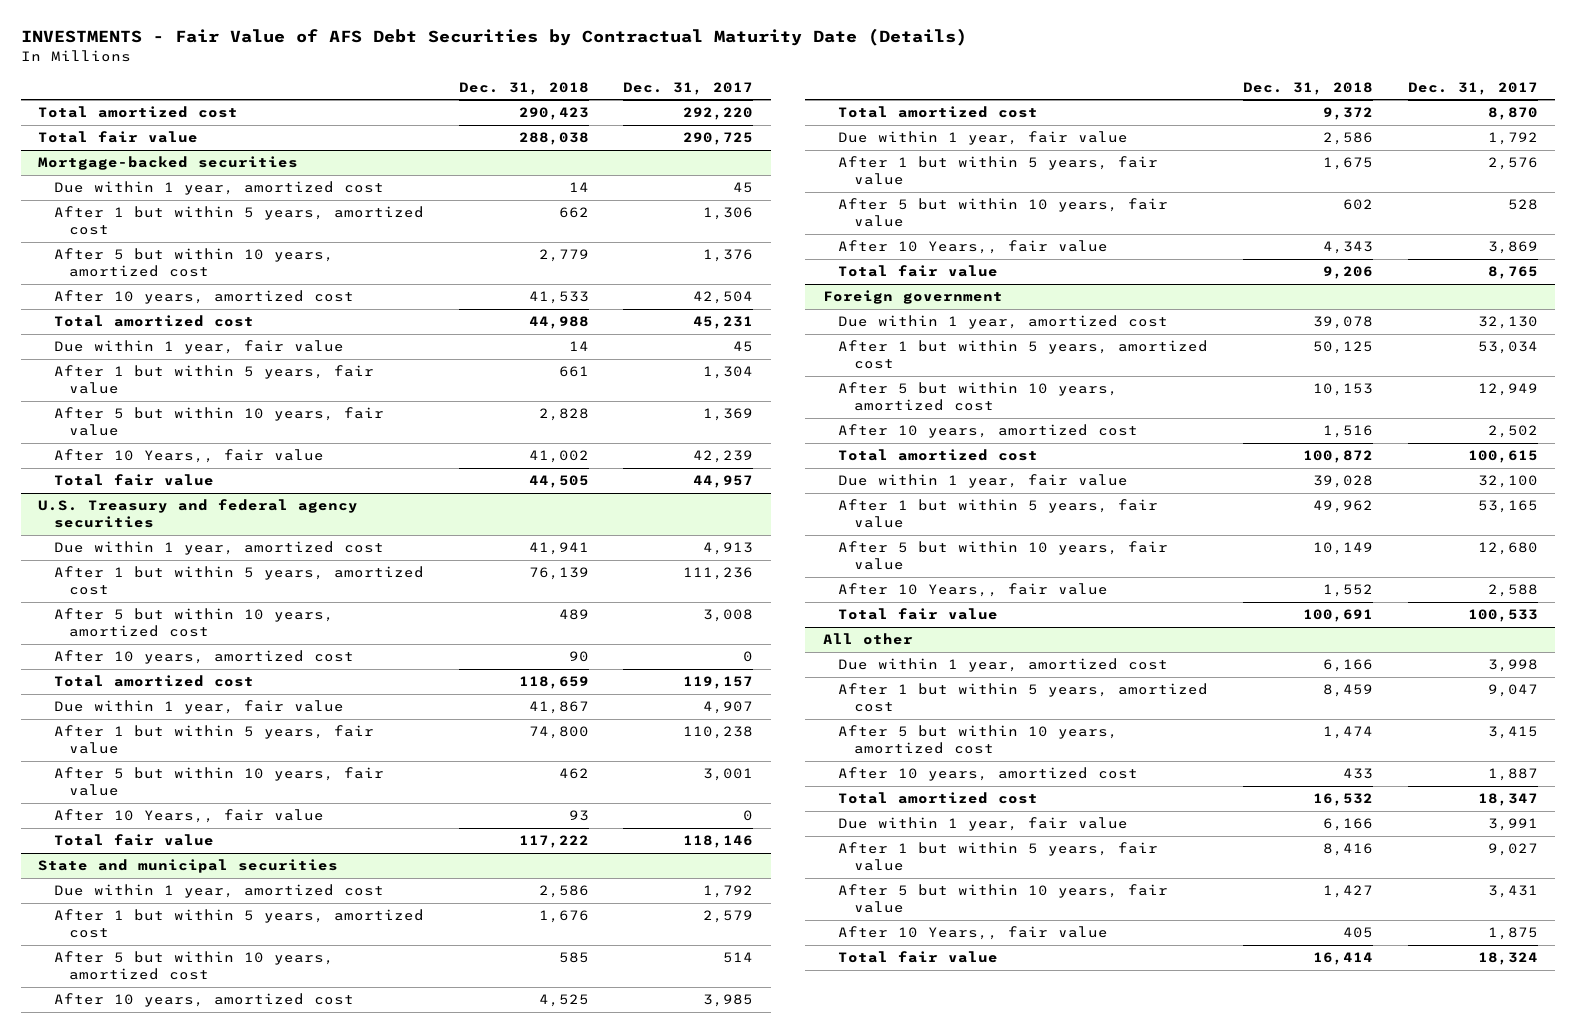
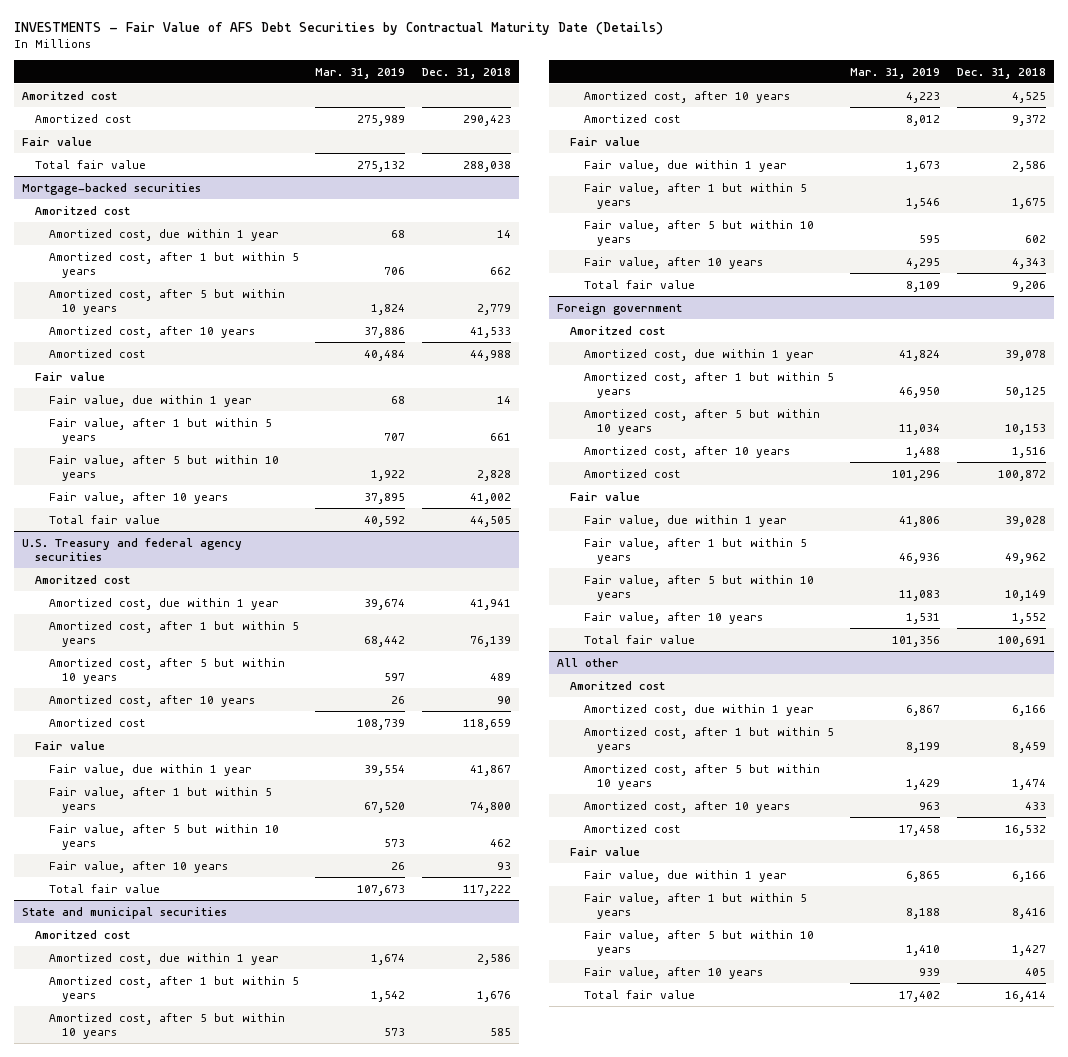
[623,81,754,95] Dec. 31, 2017 -> none
none -> [315,67,406,79] Mar. 31, 2019
none -> [21,90,117,100] Amoritzed cost
[38,106,239,119] Total amortized cost -> [35,113,133,123] Amortized cost
none -> [21,136,92,146] Fair value
none -> [35,205,131,215] Amoritzed cost
[53,181,384,196] Due within 1 year, amortized cost -> [48,228,279,241] Amortized cost, due within 1 year
[53,206,424,236] After 1 but within 5 years, amortized cost -> [48,251,299,278] Amortized cost, after 1 but within 5 years
[53,248,334,278] After 5 but within 10 years, amortized cost -> [48,288,285,315] Amortized cost, after 5 but within 10 years
[53,290,354,305] After 10 years, amortized cost -> [48,325,255,338] Amortized cost, after 10 years
[53,315,254,328] Total amortized cost -> [48,348,146,358] Amortized cost
none -> [35,371,106,381] Fair value
[53,340,344,355] Due within 1 year, fair value -> [48,394,252,407] Fair value, due within 1 year
[53,365,374,395] After 1 but within 5 years, fair value -> [48,417,272,444] Fair value, after 1 but within 5 years
[53,407,384,437] After 5 but within 10 years, fair value -> [48,454,279,481] Fair value, after 5 but within 10 years
[53,449,324,464] After 10 Years,, fair value -> [48,491,228,504] Fair value, after 10 years
none -> [35,574,131,584] Amoritzed cost
[53,541,384,556] Due within 1 year, amortized cost -> [48,597,279,610] Amortized cost, due within 1 year
[53,566,424,596] After 1 but within 5 years, amortized cost -> [48,620,299,647] Amortized cost, after 1 but within 5 years
[53,608,334,638] After 5 but within 10 years, amortized cost -> [48,657,285,684] Amortized cost, after 5 but within 10 years
[53,650,354,665] After 10 years, amortized cost -> [48,694,255,707] Amortized cost, after 10 years
[53,675,254,688] Total amortized cost -> [48,717,146,727] Amortized cost
none -> [35,740,106,750] Fair value
[53,700,344,715] Due within 1 year, fair value -> [48,763,252,776] Fair value, due within 1 year
[53,725,374,755] After 1 but within 5 years, fair value -> [48,786,272,813] Fair value, after 1 but within 5 years
[53,767,384,797] After 5 but within 10 years, fair value -> [48,823,279,850] Fair value, after 5 but within 10 years
[53,809,324,824] After 10 Years,, fair value -> [48,860,228,873] Fair value, after 10 years
none -> [35,929,131,939] Amoritzed cost
[53,884,384,899] Due within 1 year, amortized cost -> [48,952,279,965] Amortized cost, due within 1 year
[53,909,424,939] After 1 but within 5 years, amortized cost -> [48,975,299,1002] Amortized cost, after 1 but within 5 years
[53,951,334,981] After 5 but within 10 years, amortized cost -> [48,1012,285,1039] Amortized cost, after 5 but within 10 years
[53,993,354,1008] After 10 years, amortized cost -> [583,90,790,103] Amortized cost, after 10 years
[838,106,1039,119] Total amortized cost -> [583,113,681,123] Amortized cost
none -> [570,136,641,146] Fair value
[838,131,1129,146] Due within 1 year, fair value -> [583,159,787,172] Fair value, due within 1 year
[838,156,1159,186] After 1 but within 5 years, fair value -> [583,182,807,209] Fair value, after 1 but within 5 years
[838,198,1169,228] After 5 but within 10 years, fair value -> [583,219,814,246] Fair value, after 5 but within 10 years
[838,240,1109,255] After 10 Years,, fair value -> [583,256,763,269] Fair value, after 10 years
none -> [570,325,666,335] Amoritzed cost
[838,315,1169,330] Due within 1 year, amortized cost -> [583,348,814,361] Amortized cost, due within 1 year
[838,340,1209,370] After 1 but within 5 years, amortized cost -> [583,371,834,398] Amortized cost, after 1 but within 5 years
[838,382,1119,412] After 5 but within 10 years, amortized cost -> [583,408,820,435] Amortized cost, after 5 but within 10 years
[838,424,1139,439] After 10 years, amortized cost -> [583,445,790,458] Amortized cost, after 10 years
[838,449,1039,462] Total amortized cost -> [583,468,681,478] Amortized cost
none -> [570,491,641,501] Fair value
[838,474,1129,489] Due within 1 year, fair value -> [583,514,787,527] Fair value, due within 1 year
[838,499,1159,529] After 1 but within 5 years, fair value -> [583,537,807,564] Fair value, after 1 but within 5 years
[838,541,1169,571] After 5 but within 10 years, fair value -> [583,574,814,601] Fair value, after 5 but within 10 years
[838,583,1109,598] After 10 Years,, fair value -> [583,611,763,624] Fair value, after 10 years
none -> [570,680,666,690] Amoritzed cost
[838,658,1169,673] Due within 1 year, amortized cost -> [583,703,814,716] Amortized cost, due within 1 year
[838,683,1209,713] After 1 but within 5 years, amortized cost -> [583,726,834,753] Amortized cost, after 1 but within 5 years
[838,725,1119,755] After 5 but within 10 years, amortized cost -> [583,763,820,790] Amortized cost, after 5 but within 10 years
[838,767,1139,782] After 10 years, amortized cost -> [583,800,790,813] Amortized cost, after 10 years
[838,792,1039,805] Total amortized cost -> [583,823,681,833] Amortized cost
none -> [570,846,641,856] Fair value
[838,817,1129,832] Due within 1 year, fair value -> [583,869,787,882] Fair value, due within 1 year
[838,842,1159,872] After 1 but within 5 years, fair value -> [583,892,807,919] Fair value, after 1 but within 5 years
[838,884,1169,914] After 5 but within 10 years, fair value -> [583,929,814,956] Fair value, after 5 but within 10 years
[838,926,1109,941] After 10 Years,, fair value -> [583,966,763,979] Fair value, after 10 years

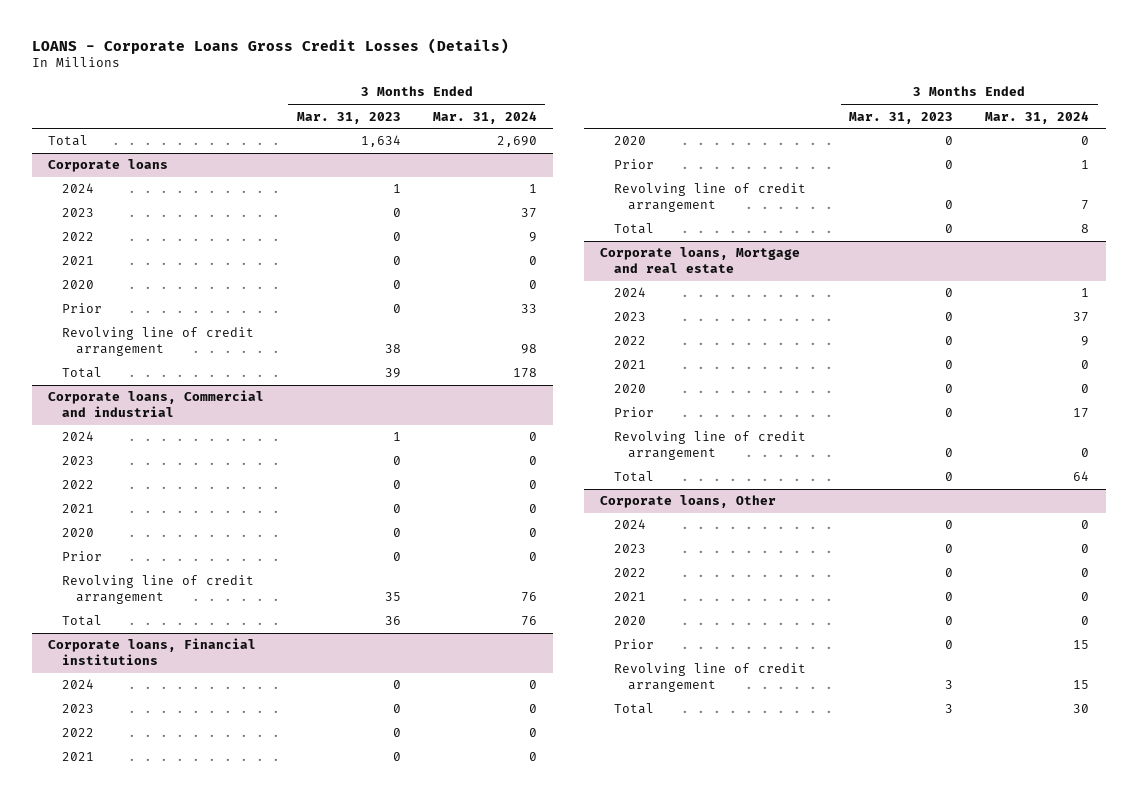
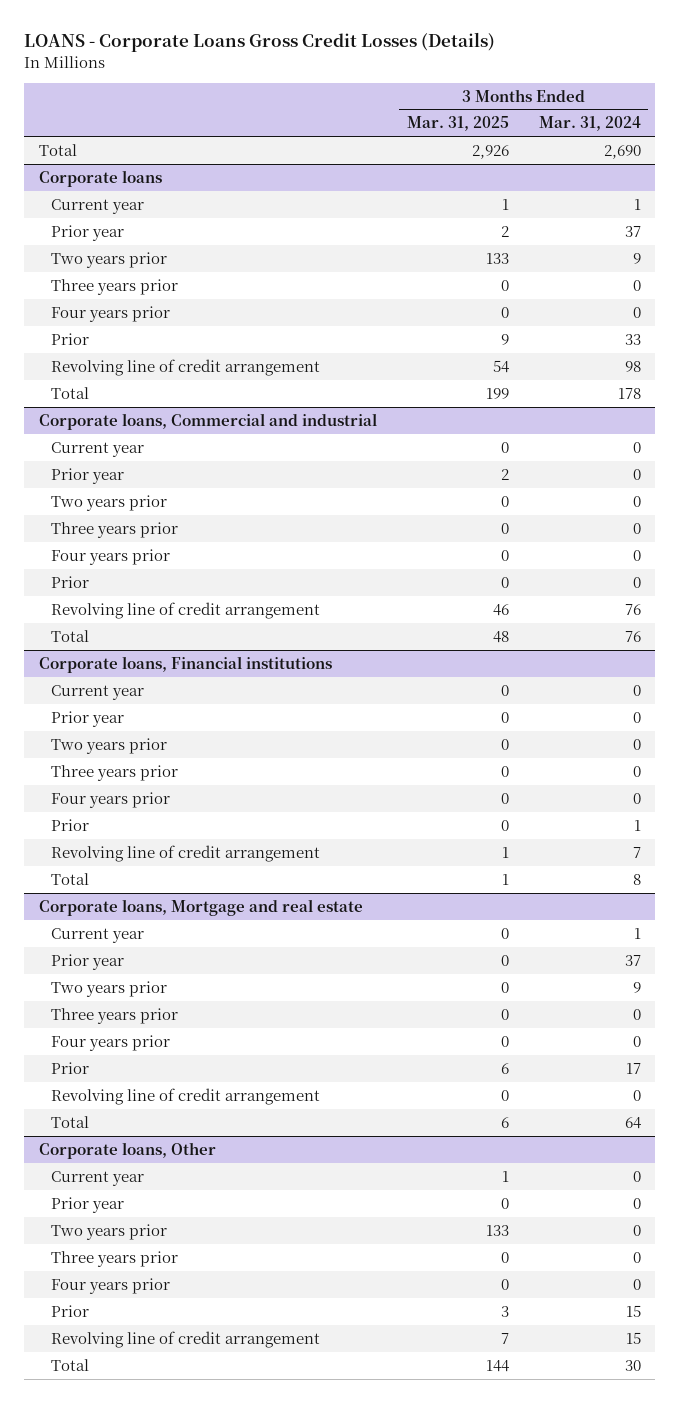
[296,111,401,124] Mar. 31, 2023 -> none
none -> [406,116,509,132] Mar. 31, 2025
[61,183,94,194] 2024 -> [50,198,144,214] Current year
[61,208,94,218] 2023 -> [50,224,124,241] Prior year
[61,232,94,242] 2022 -> [50,251,167,268] Two years prior
[61,256,94,266] 2021 -> [50,278,178,295] Three years prior
[61,280,94,290] 2020 -> [50,305,170,322] Four years prior
[61,431,94,442] 2024 -> [50,441,144,457] Current year
[61,456,94,466] 2023 -> [50,467,124,484] Prior year
[61,480,94,490] 2022 -> [50,494,167,511] Two years prior
[61,504,94,514] 2021 -> [50,521,178,538] Three years prior
[61,528,94,538] 2020 -> [50,548,170,565] Four years prior
[61,679,94,690] 2024 -> [50,684,144,700] Current year
[61,704,94,714] 2023 -> [50,710,124,727] Prior year
[61,728,94,738] 2022 -> [50,737,167,754] Two years prior
[61,752,94,762] 2021 -> [50,764,178,781] Three years prior
[614,136,647,146] 2020 -> [50,791,170,808] Four years prior
[614,287,647,298] 2024 -> [50,927,144,943] Current year
[614,312,647,322] 2023 -> [50,953,124,970] Prior year
[614,336,647,346] 2022 -> [50,980,167,997] Two years prior
[614,360,647,370] 2021 -> [50,1007,178,1024] Three years prior
[614,384,647,394] 2020 -> [50,1034,170,1051] Four years prior
[614,519,647,530] 2024 -> [50,1170,144,1186] Current year
[614,544,647,554] 2023 -> [50,1196,124,1213] Prior year
[614,568,647,578] 2022 -> [50,1223,167,1240] Two years prior
[614,592,647,602] 2021 -> [50,1250,178,1267] Three years prior
[614,616,647,626] 2020 -> [50,1277,170,1294] Four years prior

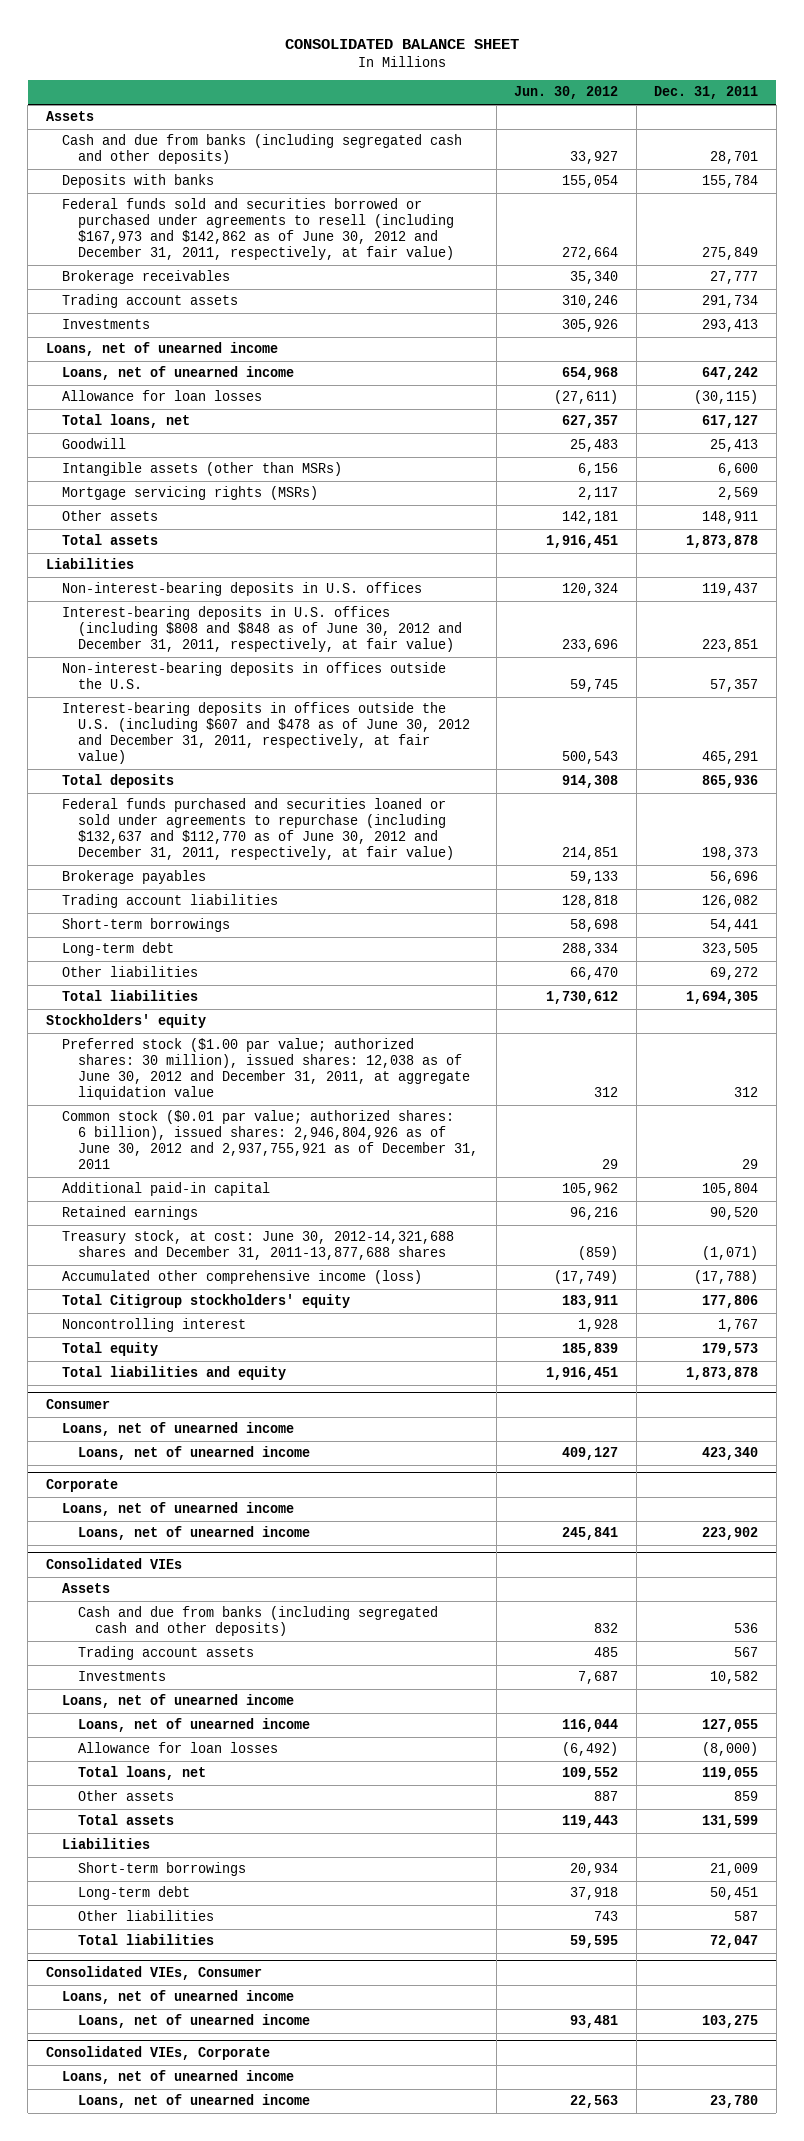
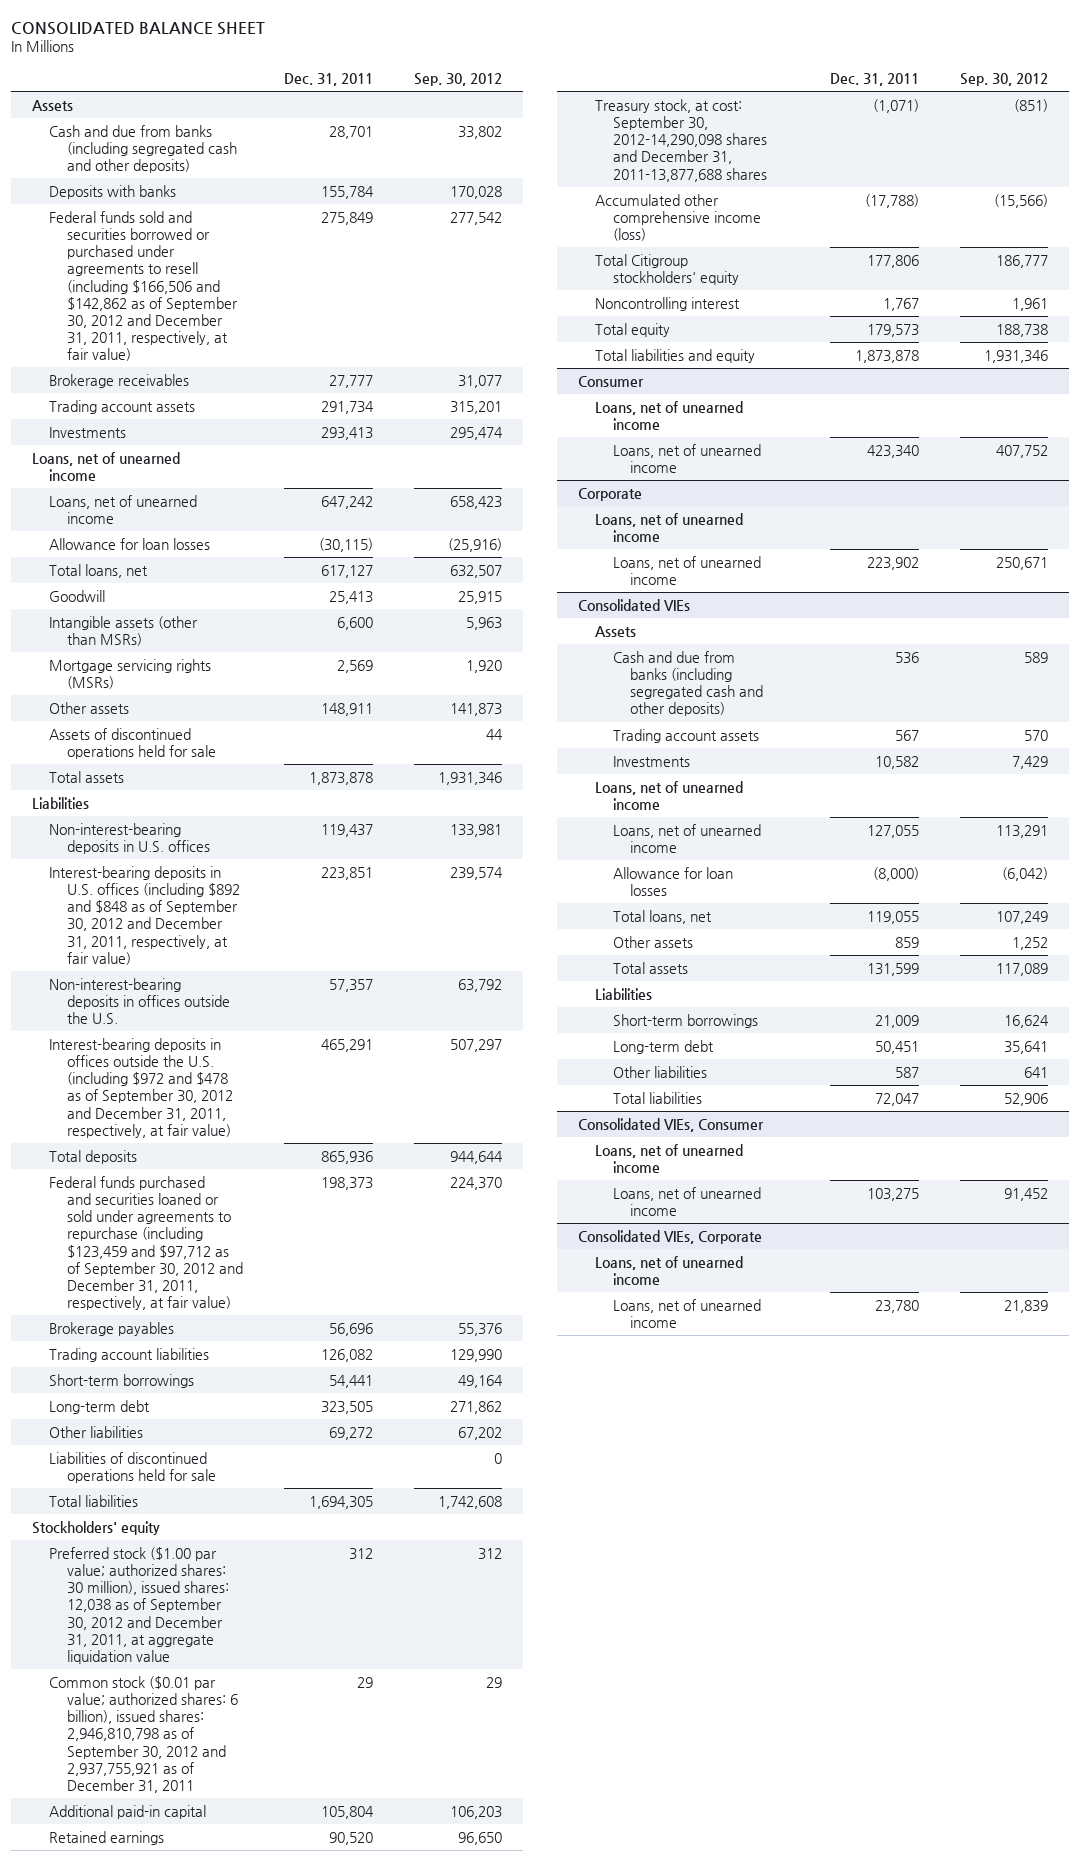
[514,86,619,100] Jun. 30, 2012 -> none
none -> [414,72,503,86] Sep. 30, 2012
[62,198,455,261] Federal funds sold and securities borrowed or purchased under agreements to resell (including $167,973 and $142,862 as of June 30, 2012 and December 31, 2011, respectively, at fair value) -> [49,210,238,362] Federal funds sold and securities borrowed or purchased under agreements to resell (including $166,506 and $142,862 as of September 30, 2012 and December 31, 2011, respectively, at fair value)
none -> [49,727,216,760] Assets of discontinued operations held for sale
[62,606,463,653] Interest-bearing deposits in U.S. offices (including $808 and $848 as of June 30, 2012 and December 31, 2011, respectively, at fair value) -> [49,865,240,965] Interest-bearing deposits in U.S. offices (including $892 and $848 as of September 30, 2012 and December 31, 2011, respectively, at fair value)
[62,702,471,765] Interest-bearing deposits in offices outside the U.S. (including $607 and $478 as of June 30, 2012 and December 31, 2011, respectively, at fair value) -> [49,1037,233,1138] Interest-bearing deposits in offices outside the U.S. (including $972 and $478 as of September 30, 2012 and December 31, 2011, respectively, at fair value)
[62,798,455,861] Federal funds purchased and securities loaned or sold under agreements to repurchase (including $132,637 and $112,770 as of June 30, 2012 and December 31, 2011, respectively, at fair value) -> [49,1175,243,1311] Federal funds purchased and securities loaned or sold under agreements to repurchase (including $123,459 and $97,712 as of September 30, 2012 and December 31, 2011, respectively, at fair value)
none -> [49,1451,216,1484] Liabilities of discontinued operations held for sale
[62,1038,471,1101] Preferred stock ($1.00 par value; authorized shares: 30 million), issued shares: 12,038 as of June 30, 2012 and December 31, 2011, at aggregate liquidation value -> [49,1546,229,1664] Preferred stock ($1.00 par value; authorized shares: 30 million), issued shares: 12,038 as of September 30, 2012 and December 31, 2011, at aggregate liquidation value
[62,1110,479,1170] Common stock ($0.01 par value; authorized shares: 6 billion), issued shares: 2,946,804,926 as of June 30, 2012 and 2,937,755,921 as of December 31, 2011 -> [49,1675,238,1793] Common stock ($0.01 par value; authorized shares: 6 billion), issued shares: 2,946,810,798 as of September 30, 2012 and 2,937,755,921 as of December 31, 2011
[62,1230,455,1261] Treasury stock, at cost: June 30, 2012-14,321,688 shares and December 31, 2011-13,877,688 shares -> [595,98,767,182] Treasury stock, at cost: September 30, 2012-14,290,098 shares and December 31, 2011-13,877,688 shares

